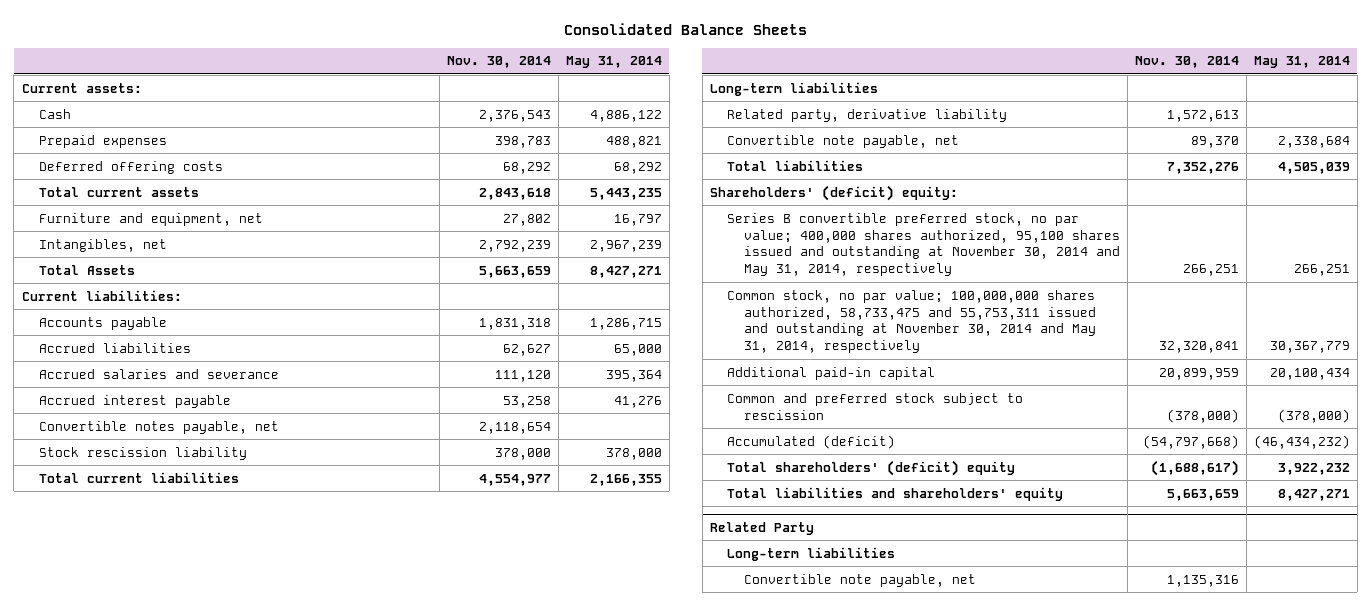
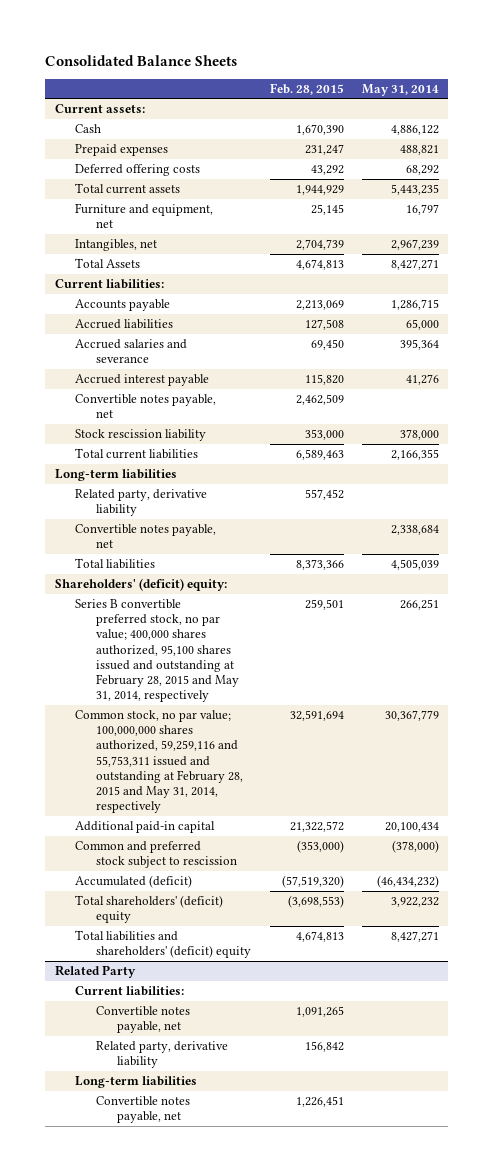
[446,56,551,69] Nov. 30, 2014 -> none
none -> [269,82,344,95] Feb. 28, 2015
[726,134,959,148] Convertible note payable, net -> [75,524,217,549] Convertible notes payable, net
[726,212,1120,277] Series B convertible preferred stock, no par value; 400,000 shares authorized, 95,100 shares issued and outstanding at November 30, 2014 and May 31, 2014, respectively -> [75,599,239,703] Series B convertible preferred stock, no par value; 400,000 shares authorized, 95,100 shares issued and outstanding at February 28, 2015 and May 31, 2014, respectively
[726,289,1096,354] Common stock, no par value; 100,000,000 shares authorized, 58,733,475 and 55,753,311 issued and outstanding at November 30, 2014 and May 31, 2014, respectively -> [75,710,243,814] Common stock, no par value; 100,000,000 shares authorized, 59,259,116 and 55,753,311 issued and outstanding at February 28, 2015 and May 31, 2014, respectively
[726,486,1063,501] Total liabilities and shareholders' equity -> [75,930,251,959] Total liabilities and shareholders' (deficit) equity
none -> [75,986,185,997] Current liabilities:
none -> [95,1006,190,1034] Convertible notes payable, net
none -> [95,1041,228,1069] Related party, derivative liability
[743,573,976,587] Convertible note payable, net -> [95,1096,190,1124] Convertible notes payable, net

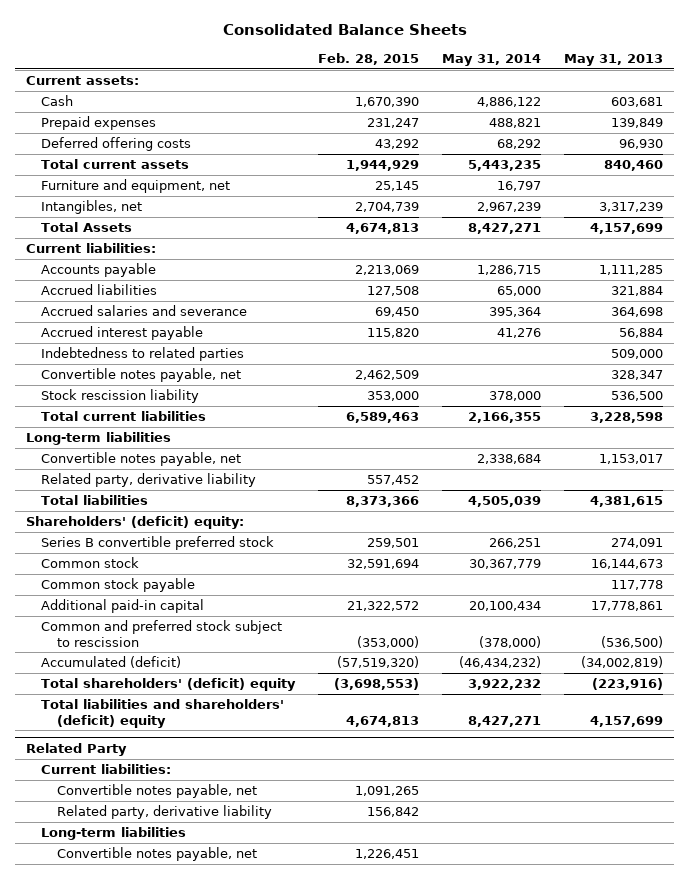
none -> [564,54,664,67] May 31, 2013
none -> [41,347,245,362] Indebtedness to related parties
[75,489,208,517] Related party, derivative liability -> [41,473,257,488] Related party, derivative liability
[75,599,239,703] Series B convertible preferred stock, no par value; 400,000 shares authorized, 95,100 shares issued and outstanding at February 28, 2015 and May 31, 2014, respectively -> [41,536,275,551] Series B convertible preferred stock
[75,710,243,814] Common stock, no par value; 100,000,000 shares authorized, 59,259,116 and 55,753,311 issued and outstanding at February 28, 2015 and May 31, 2014, respectively -> [41,557,140,569] Common stock
none -> [41,578,196,593] Common stock payable

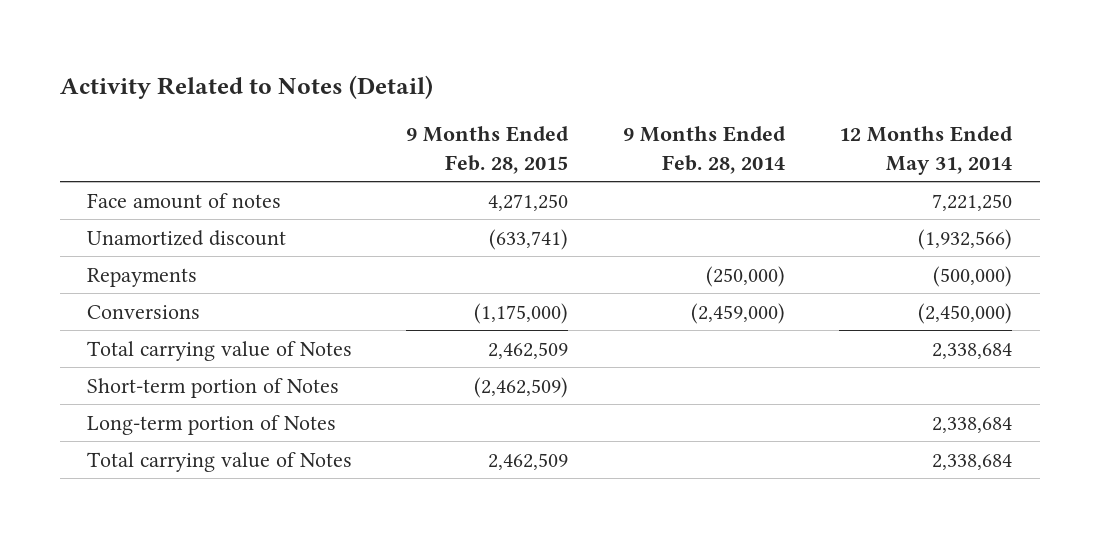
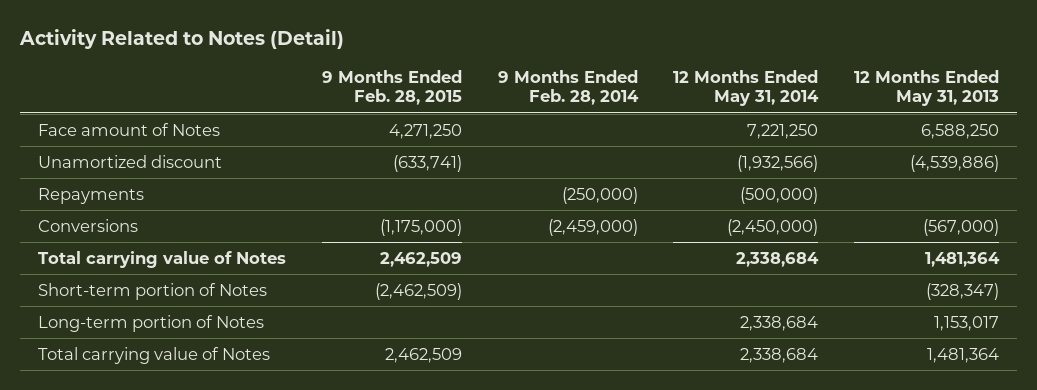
none -> [854,70,1000,107] 12 Months Ended May 31, 2013
[86,192,281,209] Face amount of notes -> [37,122,220,136] Face amount of Notes

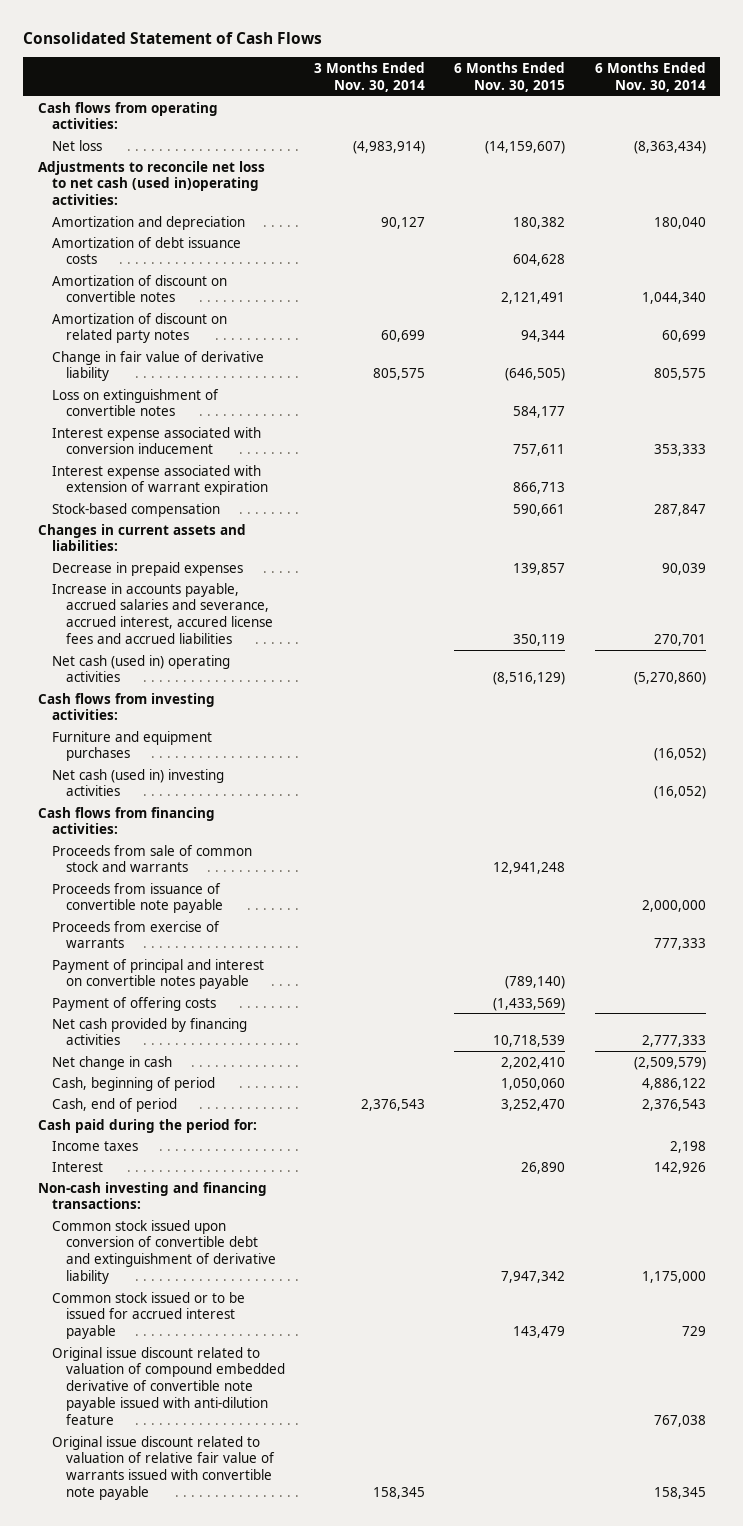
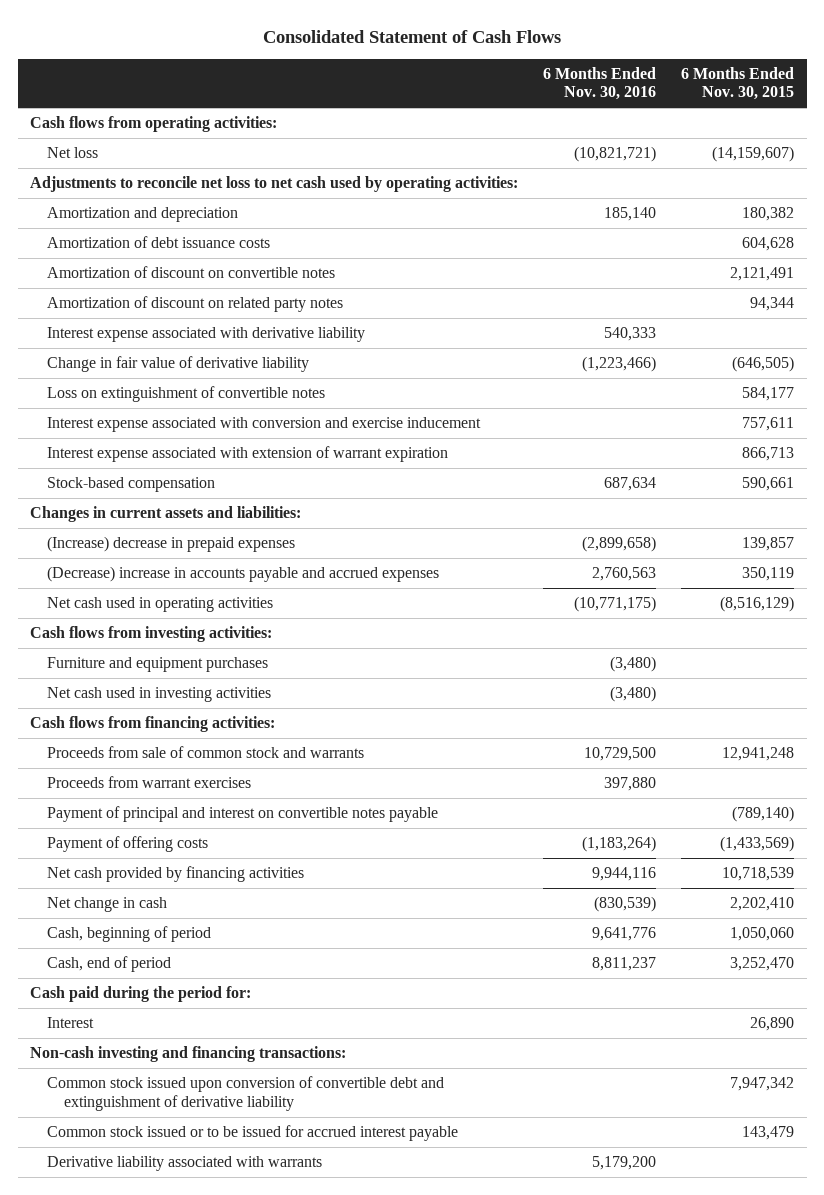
[314,62,426,92] 3 Months Ended Nov. 30, 2014 -> none
[594,62,706,92] 6 Months Ended Nov. 30, 2014 -> none
none -> [543,66,657,101] 6 Months Ended Nov. 30, 2016
[37,160,265,206] Adjustments to reconcile net loss to net cash (used in)operating activities: -> [30,176,519,193] Adjustments to reconcile net loss to net cash used by operating activities:
none -> [47,327,366,343] Interest expense associated with derivative liability
[51,426,261,455] Interest expense associated with conversion inducement -> [47,417,482,433] Interest expense associated with conversion and exercise inducement
[51,561,243,576] Decrease in prepaid expenses -> [47,536,296,553] (Increase) decrease in prepaid expenses
[51,582,273,644] Increase in accounts payable, accrued salaries and severance, accrued interest, accured license fees and accrued liabilities -> [47,566,440,583] (Decrease) increase in accounts payable and accrued expenses
[51,654,230,683] Net cash (used in) operating activities -> [47,597,274,613] Net cash used in operating activities
[51,768,224,797] Net cash (used in) investing activities -> [47,687,272,703] Net cash used in investing activities
[51,882,223,914] Proceeds from issuance of convertible note payable -> none
[51,920,220,949] Proceeds from exercise of warrants -> [47,776,252,789] Proceeds from warrant exercises
[51,1140,138,1151] Income taxes -> none
[51,1346,285,1425] Original issue discount related to valuation of compound embedded derivative of convertible note payable issued with anti-dilution feature -> none
[51,1435,275,1500] Original issue discount related to valuation of relative fair value of warrants issued with convertible note payable -> none
none -> [47,1156,323,1172] Derivative liability associated with warrants

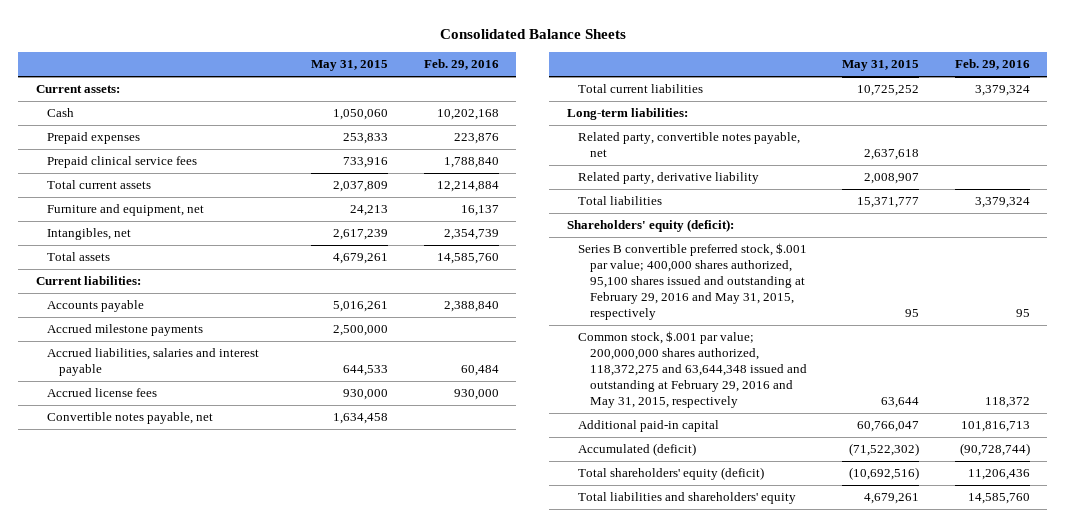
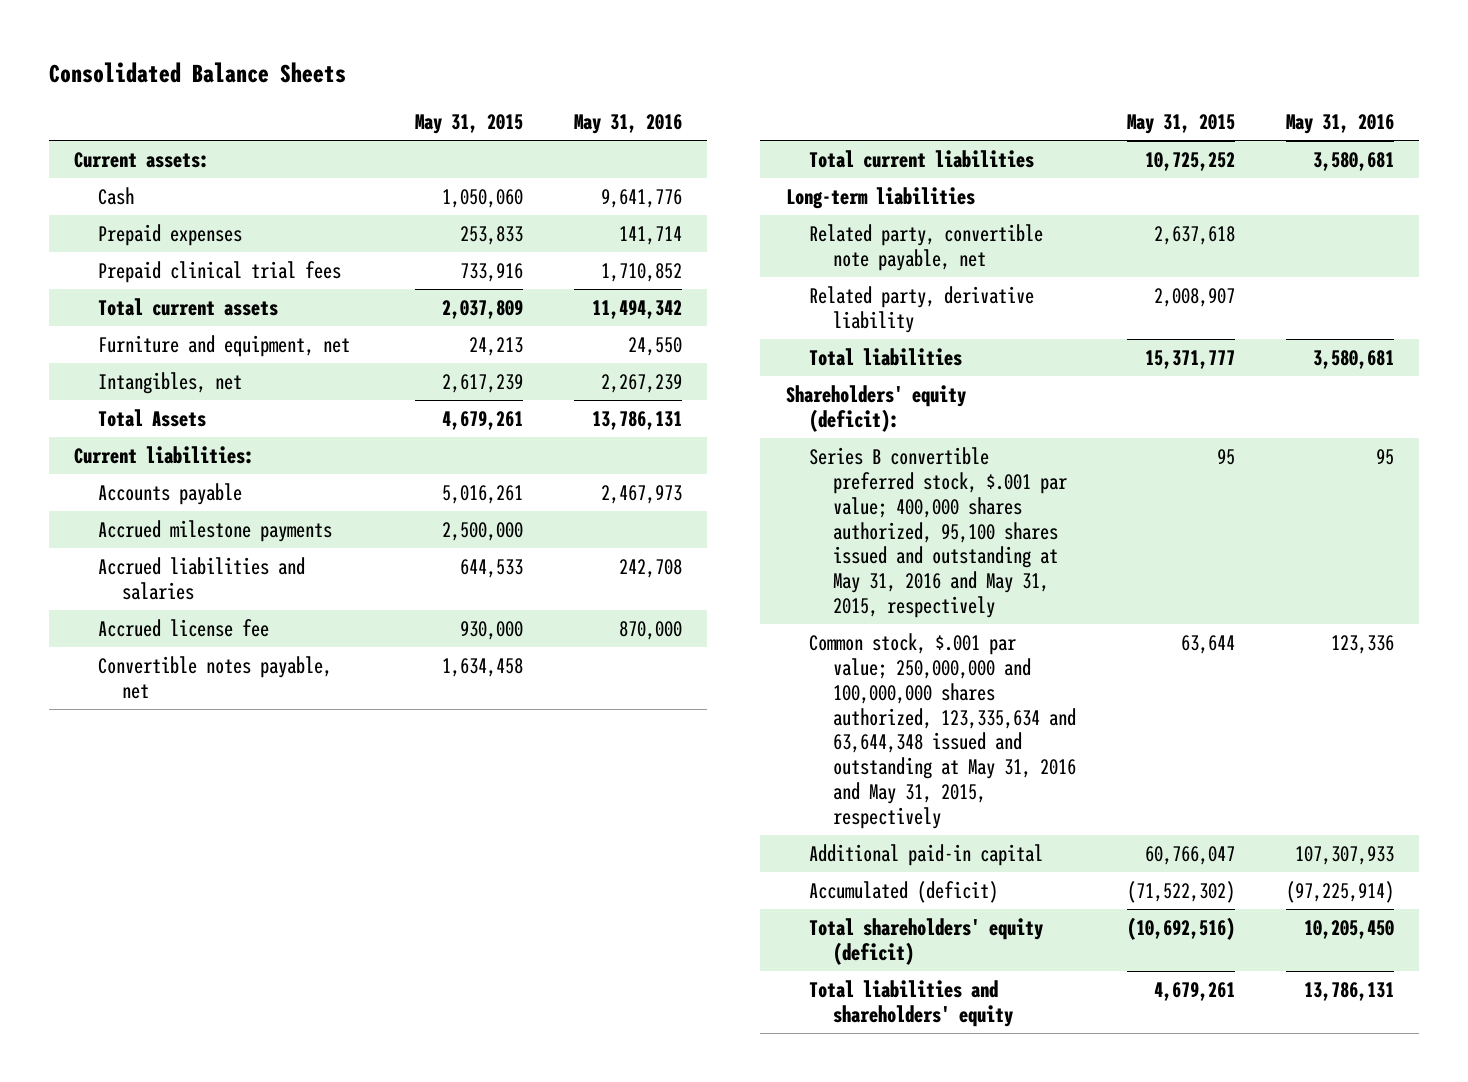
[423,59,499,71] Feb. 29, 2016 -> none
none -> [574,113,683,134] May 31, 2016
[47,156,198,169] Prepaid clinical service fees -> [97,261,341,284] Prepaid clinical trial fees
[47,252,111,262] Total assets -> [97,409,206,428] Total Assets
[47,348,260,377] Accrued liabilities, salaries and interest payable -> [97,557,305,600] Accrued liabilities and salaries
[47,388,158,398] Accrued license fees -> [97,619,269,638] Accrued license fee
[566,108,688,121] Long-term liabilities: -> [785,187,975,210] Long-term liabilities
[578,132,801,158] Related party, convertible notes payable, net -> [809,224,1044,271] Related party, convertible note payable, net
[578,243,808,321] Series B convertible preferred stock, $.001 par value; 400,000 shares authorized, 95,100 shares issued and outstanding at February 29, 2016 and May 31, 2015, respectively -> [809,447,1068,618] Series B convertible preferred stock, $.001 par value; 400,000 shares authorized, 95,100 shares issued and outstanding at May 31, 2016 and May 31, 2015, respectively
[578,331,807,409] Common stock, $.001 par value; 200,000,000 shares authorized, 118,372,275 and 63,644,348 issued and outstanding at February 29, 2016 and May 31, 2015, respectively -> [809,633,1077,829] Common stock, $.001 par value; 250,000,000 and 100,000,000 shares authorized, 123,335,634 and 63,644,348 issued and outstanding at May 31, 2016 and May 31, 2015, respectively

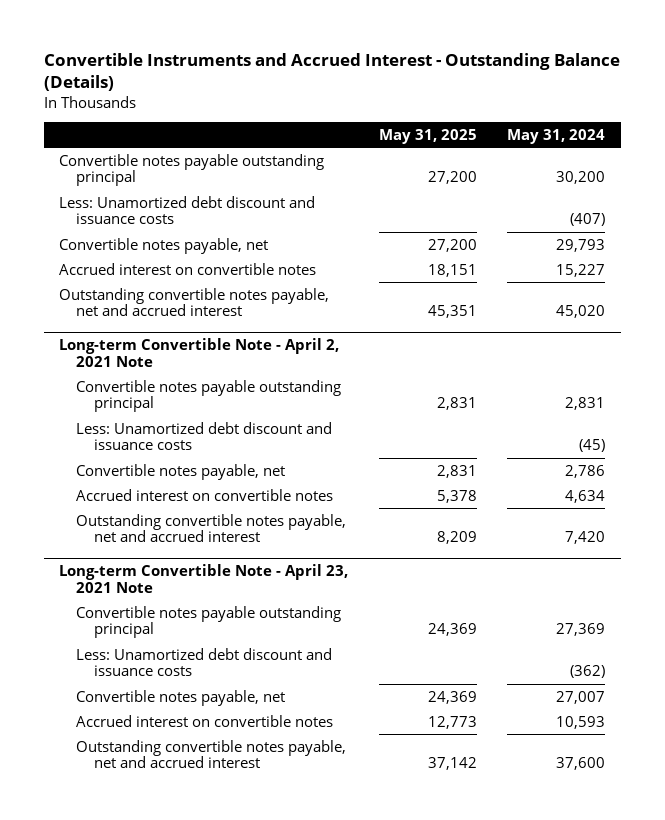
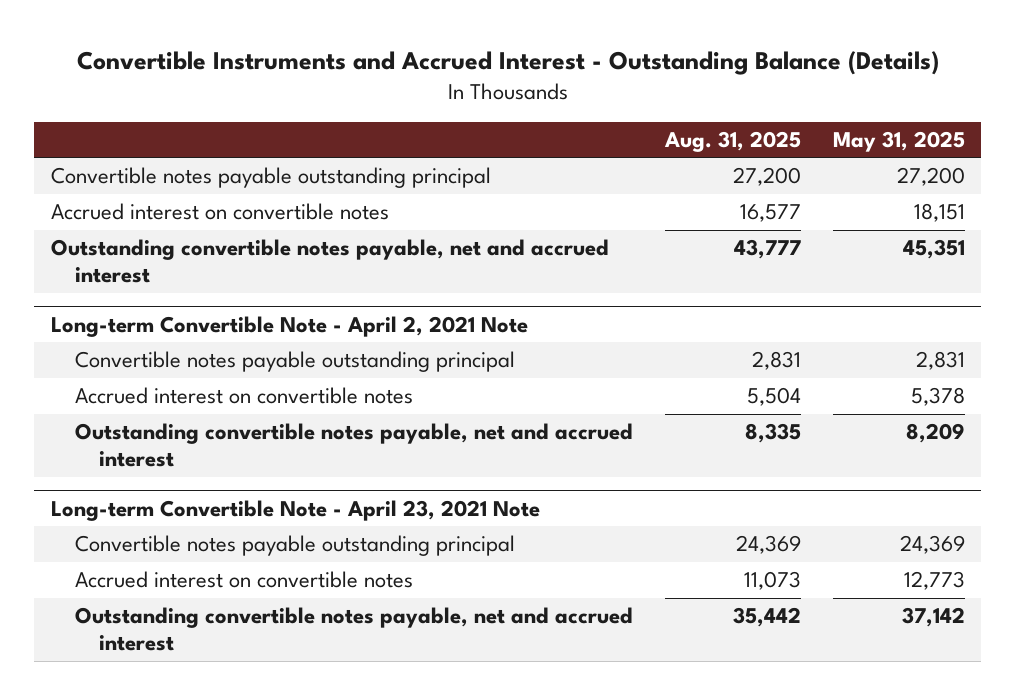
[507,128,606,144] May 31, 2024 -> none
none -> [664,130,802,152] Aug. 31, 2025
[59,195,316,225] Less: Unamortized debt discount and issuance costs -> none
[59,237,269,254] Convertible notes payable, net -> none
[76,421,333,451] Less: Unamortized debt discount and issuance costs -> none
[76,463,286,480] Convertible notes payable, net -> none
[76,647,333,677] Less: Unamortized debt discount and issuance costs -> none
[76,689,286,706] Convertible notes payable, net -> none

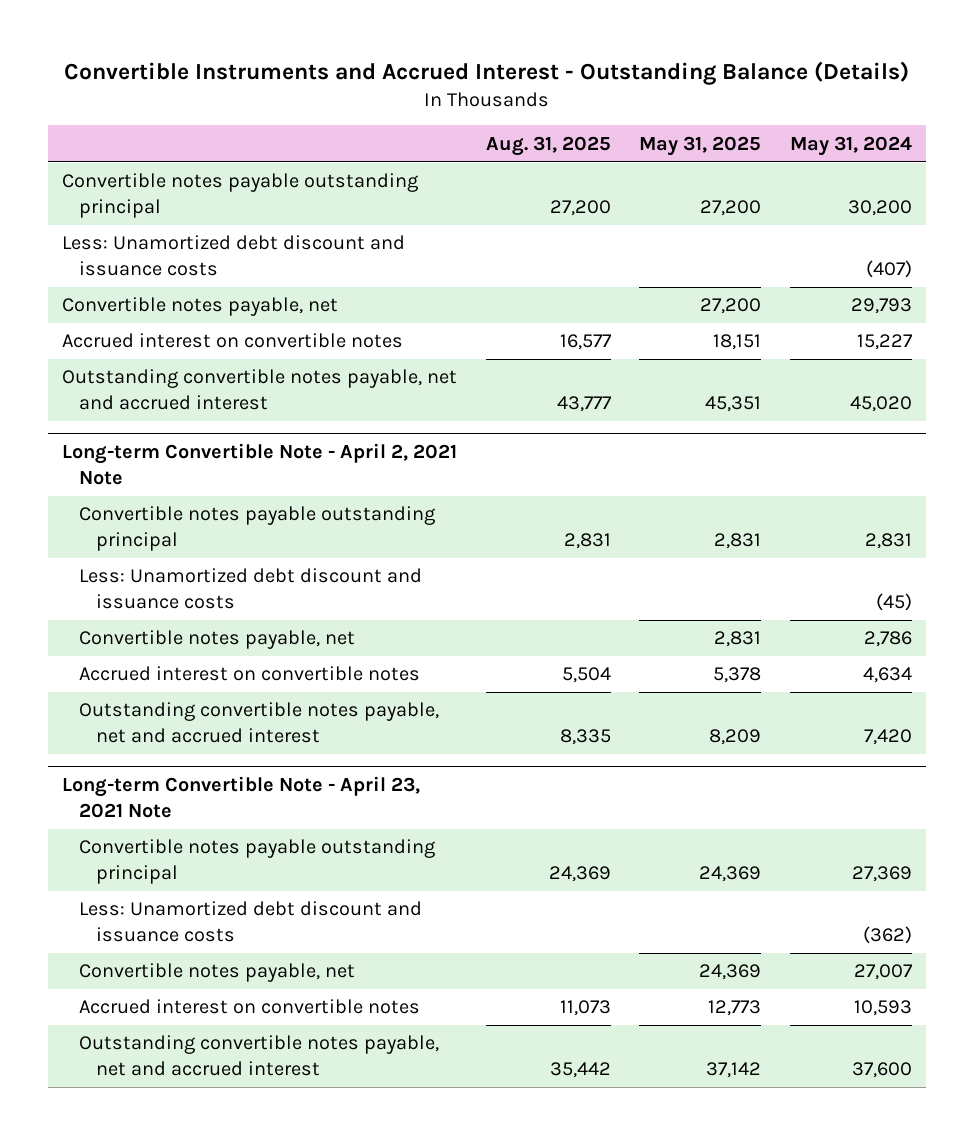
none -> [789,135,912,156] May 31, 2024
none -> [62,235,406,277] Less: Unamortized debt discount and issuance costs
none -> [62,297,339,317] Convertible notes payable, net
none -> [78,568,422,610] Less: Unamortized debt discount and issuance costs
none -> [78,630,355,650] Convertible notes payable, net
none -> [78,901,422,943] Less: Unamortized debt discount and issuance costs
none -> [78,963,355,983] Convertible notes payable, net

